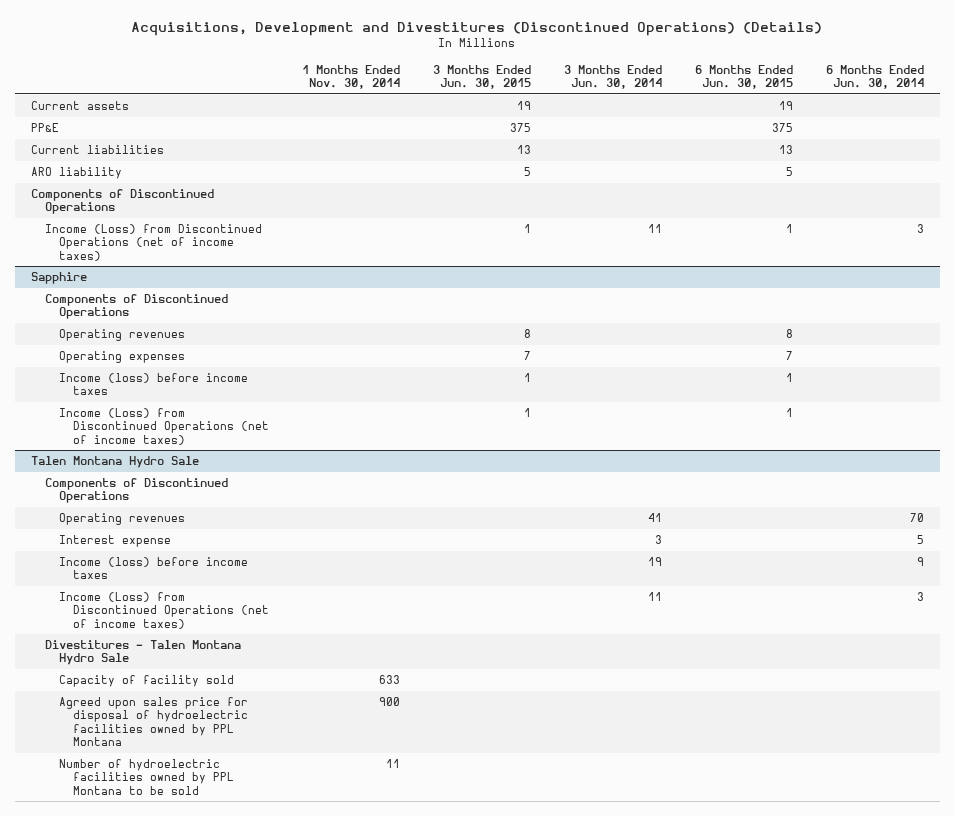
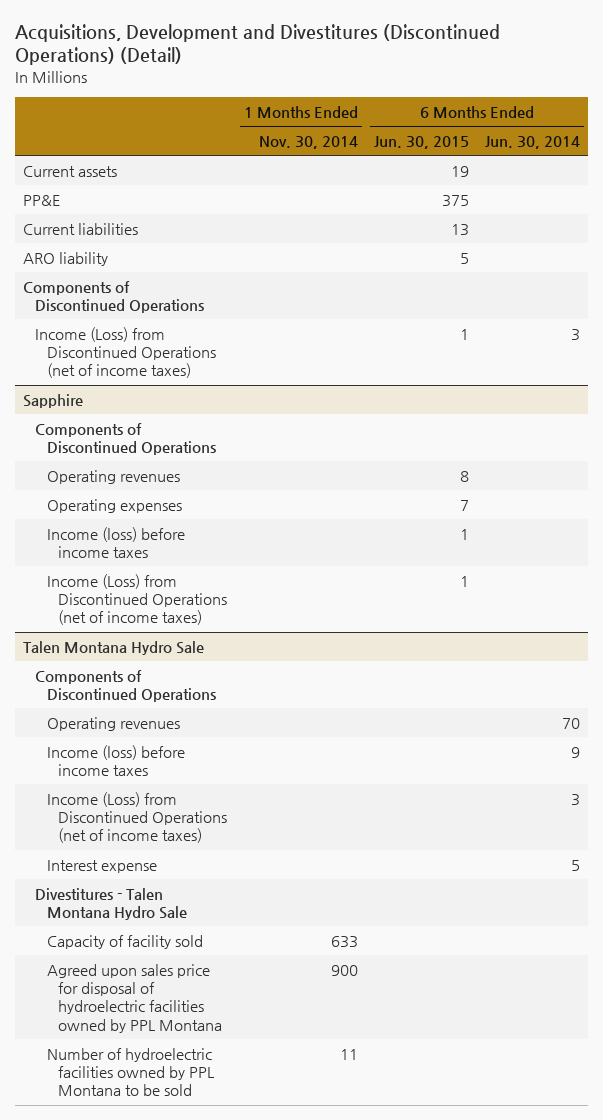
[131,22,823,37] Acquisitions, Development and Divestitures (Discontinued Operations) (Details) -> [14,24,500,66] Acquisitions, Development and Divestitures (Discontinued Operations) (Detail)
[433,64,532,90] 3 Months Ended Jun. 30, 2015 -> none
[563,64,662,90] 3 Months Ended Jun. 30, 2014 -> none
[59,535,172,548] Interest expense -> [46,859,157,873] Interest expense

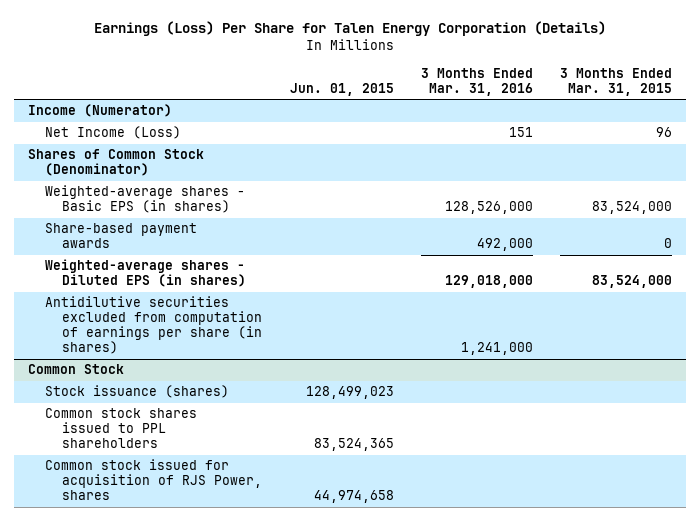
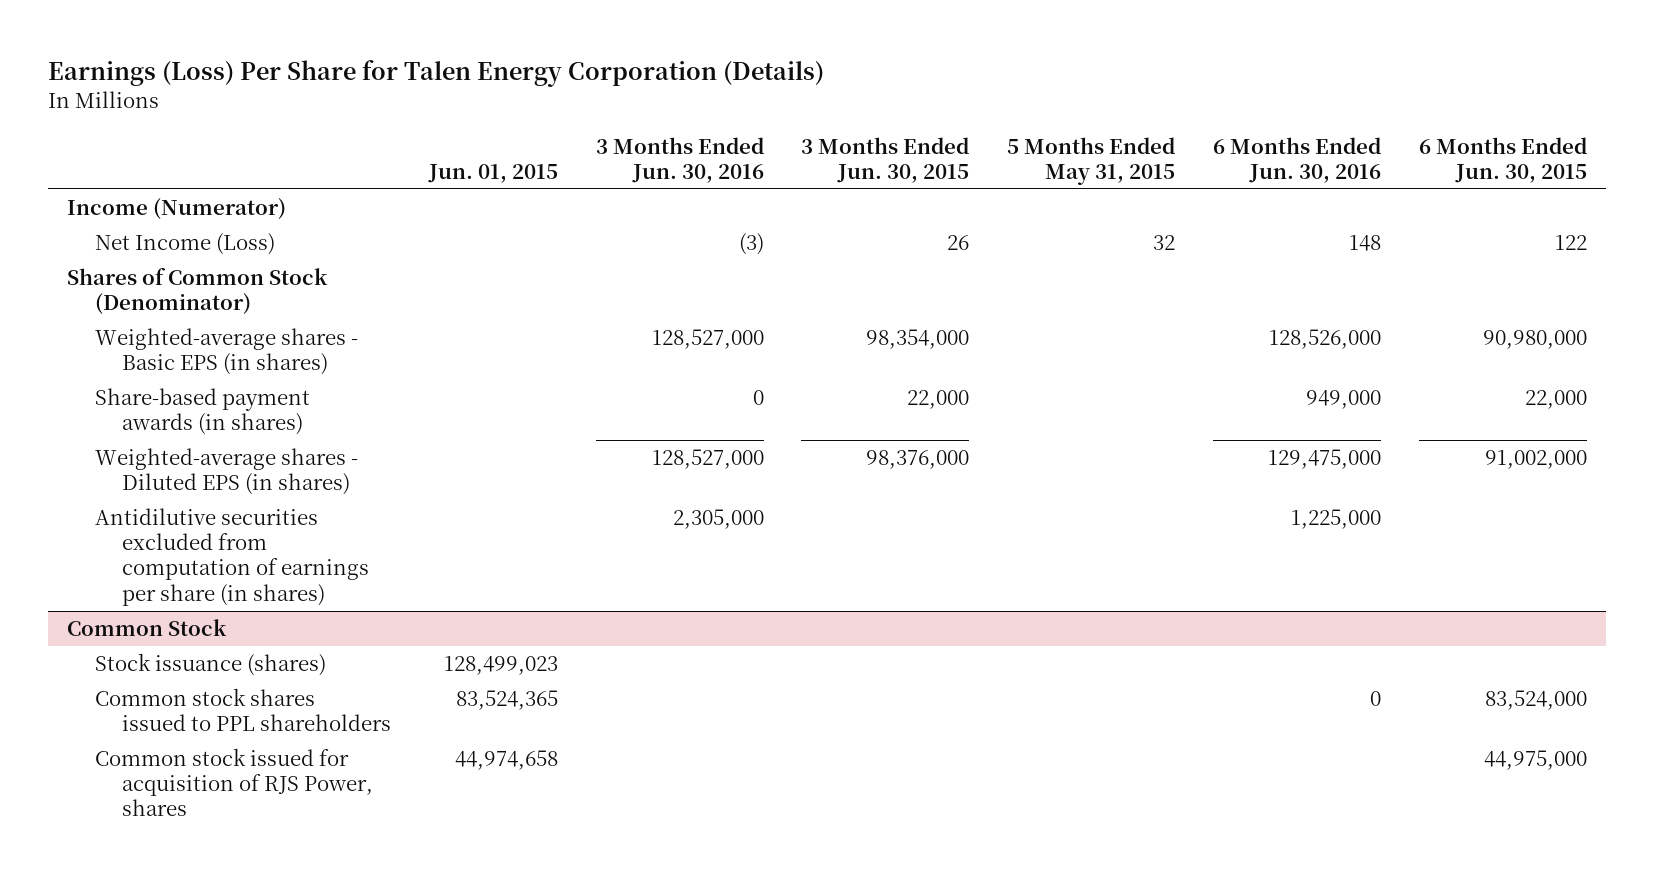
[420,67,533,96] 3 Months Ended Mar. 31, 2016 -> none
[559,67,672,96] 3 Months Ended Mar. 31, 2015 -> none
none -> [595,136,764,183] 3 Months Ended Jun. 30, 2016
none -> [801,136,970,183] 3 Months Ended Jun. 30, 2015
none -> [1007,136,1176,185] 5 Months Ended May 31, 2015
none -> [1213,136,1382,183] 6 Months Ended Jun. 30, 2016
none -> [1418,136,1587,183] 6 Months Ended Jun. 30, 2015
[45,223,198,249] Share-based payment awards -> [94,388,310,436] Share-based payment awards (in shares)

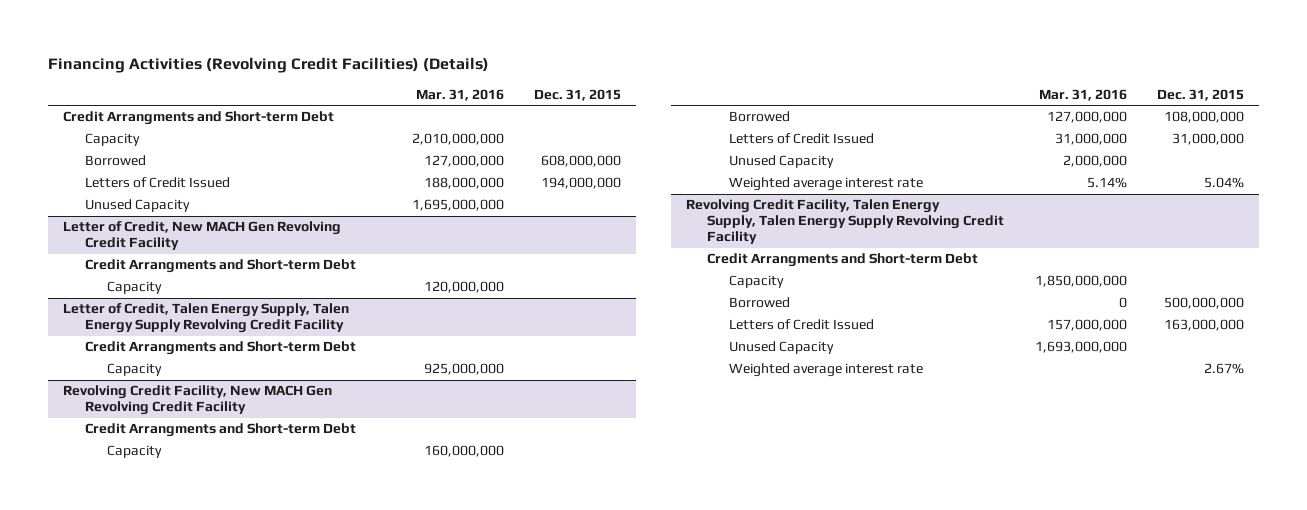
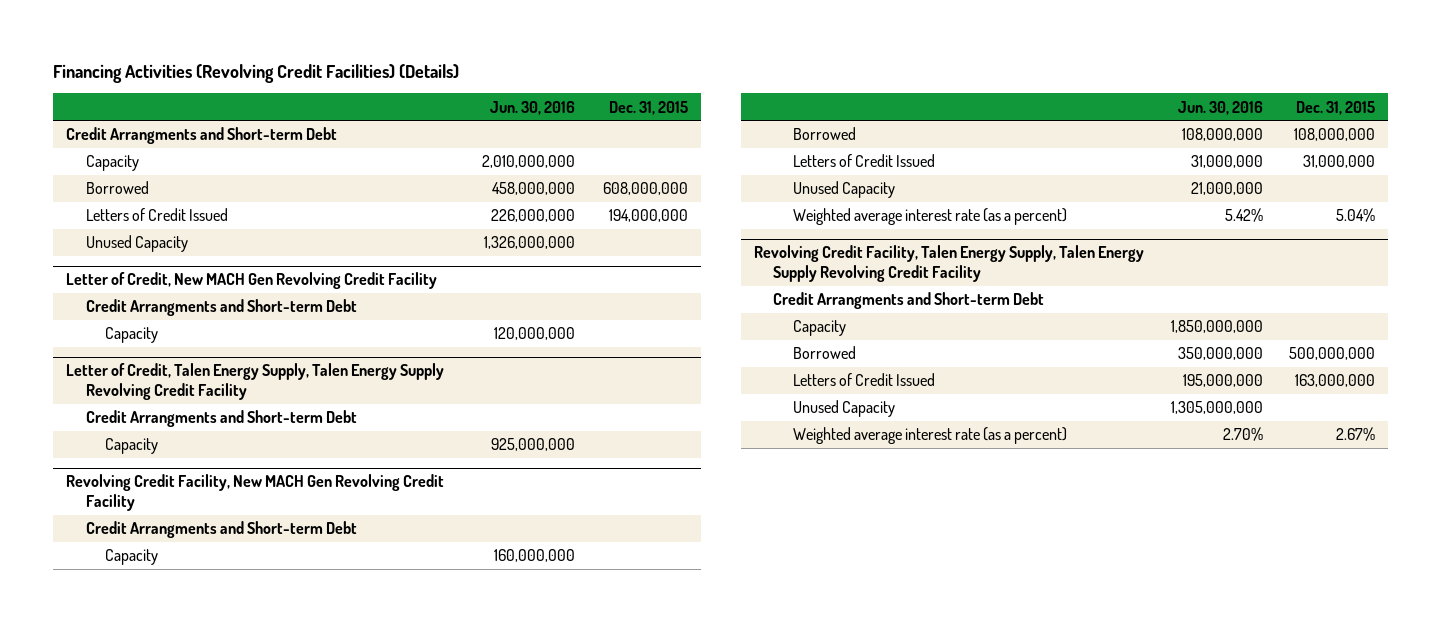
[415,88,504,101] Mar. 31, 2016 -> none
none -> [490,100,576,115] Jun. 30, 2016
[729,177,924,192] Weighted average interest rate -> [792,208,1067,226] Weighted average interest rate (as a percent)
[729,363,924,378] Weighted average interest rate -> [792,427,1067,445] Weighted average interest rate (as a percent)

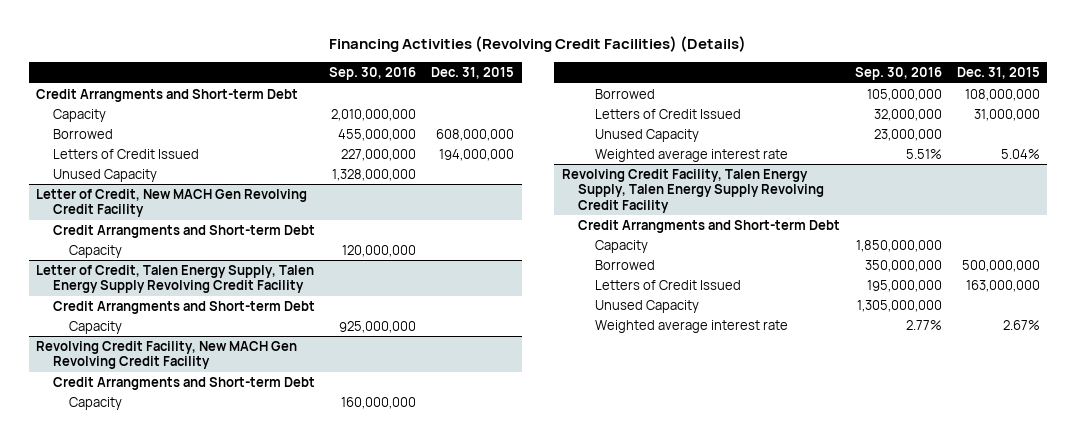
[490,100,576,115] Jun. 30, 2016 -> none
none -> [329,67,417,81] Sep. 30, 2016
[792,208,1067,226] Weighted average interest rate (as a percent) -> [594,148,788,162] Weighted average interest rate
[792,427,1067,445] Weighted average interest rate (as a percent) -> [594,319,788,333] Weighted average interest rate

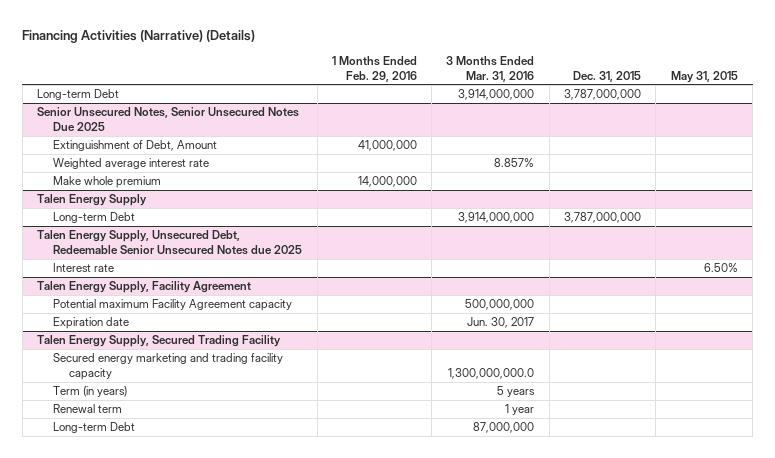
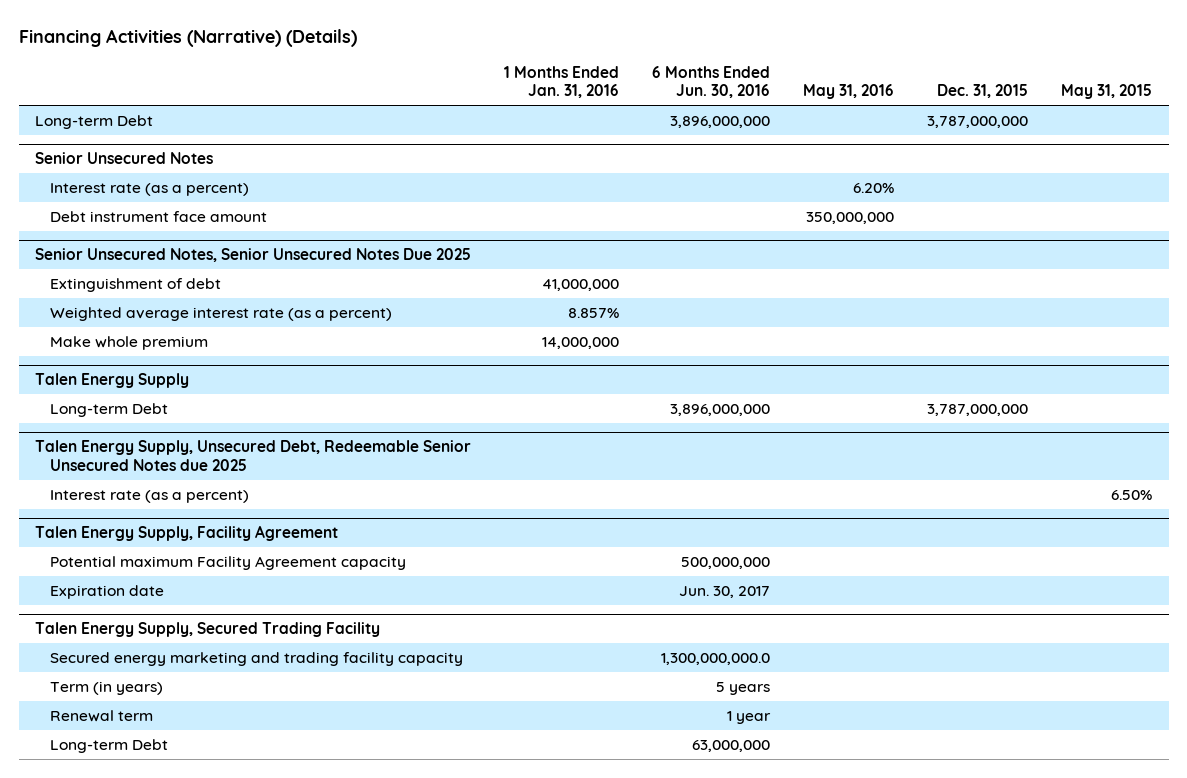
[331,55,417,82] 1 Months Ended Feb. 29, 2016 -> none
[446,55,535,82] 3 Months Ended Mar. 31, 2016 -> none
none -> [504,66,620,99] 1 Months Ended Jan. 31, 2016
none -> [652,66,771,99] 6 Months Ended Jun. 30, 2016
none -> [803,84,895,100] May 31, 2016
none -> [35,152,214,165] Senior Unsecured Notes
none -> [49,182,249,196] Interest rate (as a percent)
none -> [49,210,267,222] Debt instrument face amount
[53,140,218,152] Extinguishment of Debt, Amount -> [49,277,221,292] Extinguishment of debt
[53,158,210,170] Weighted average interest rate -> [49,306,392,321] Weighted average interest rate (as a percent)
[53,263,115,273] Interest rate -> [49,489,249,503] Interest rate (as a percent)

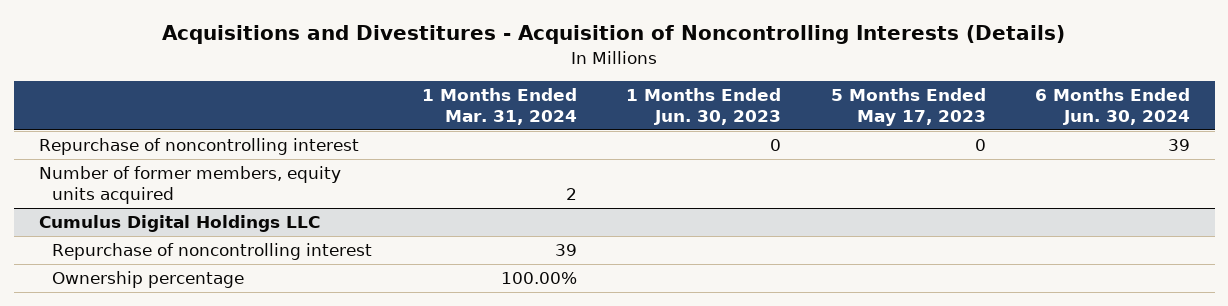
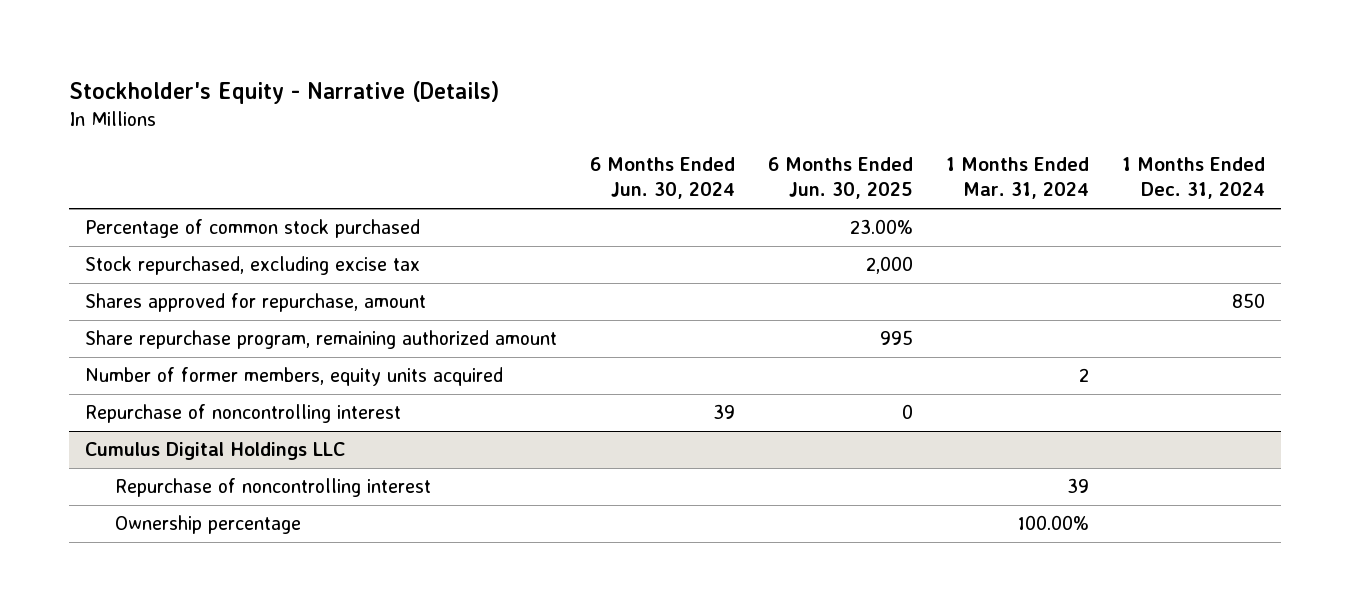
[162,25,1066,45] Acquisitions and Divestitures - Acquisition of Noncontrolling Interests (Details) -> [68,81,499,105] Stockholder's Equity - Narrative (Details)
[626,87,782,125] 1 Months Ended Jun. 30, 2023 -> none
[830,87,986,126] 5 Months Ended May 17, 2023 -> none
none -> [767,156,913,200] 6 Months Ended Jun. 30, 2025
none -> [1121,156,1265,200] 1 Months Ended Dec. 31, 2024
none -> [84,219,420,239] Percentage of common stock purchased
none -> [84,256,420,276] Stock repurchased, excluding excise tax
none -> [84,293,426,313] Shares approved for repurchase, amount
none -> [84,330,557,350] Share repurchase program, remaining authorized amount
[38,138,359,156] Repurchase of noncontrolling interest -> [84,404,401,424] Repurchase of noncontrolling interest

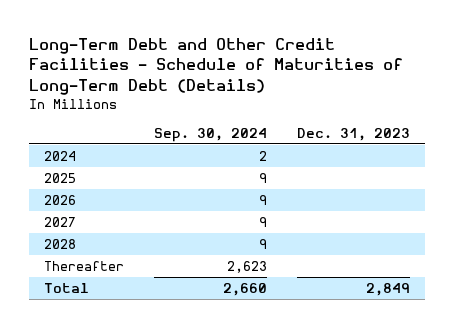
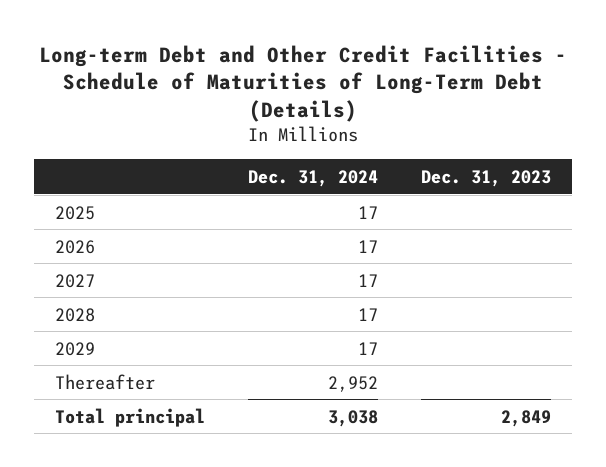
[29,37,404,95] Long-Term Debt and Other Credit Facilities - Schedule of Maturities of Long-Term Debt (Details) -> [39,44,568,123] Long-term Debt and Other Credit Facilities - Schedule of Maturities of Long-Term Debt (Details)
[154,127,268,142] Sep. 30, 2024 -> none
none -> [248,169,379,187] Dec. 31, 2024
[44,150,77,161] 2024 -> none
none -> [55,341,96,356] 2029
[44,282,90,293] Total -> [55,407,206,427] Total principal

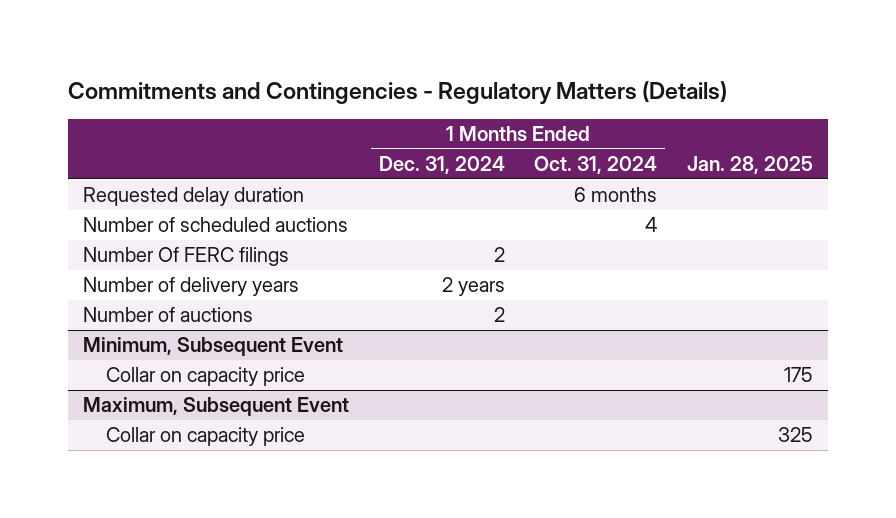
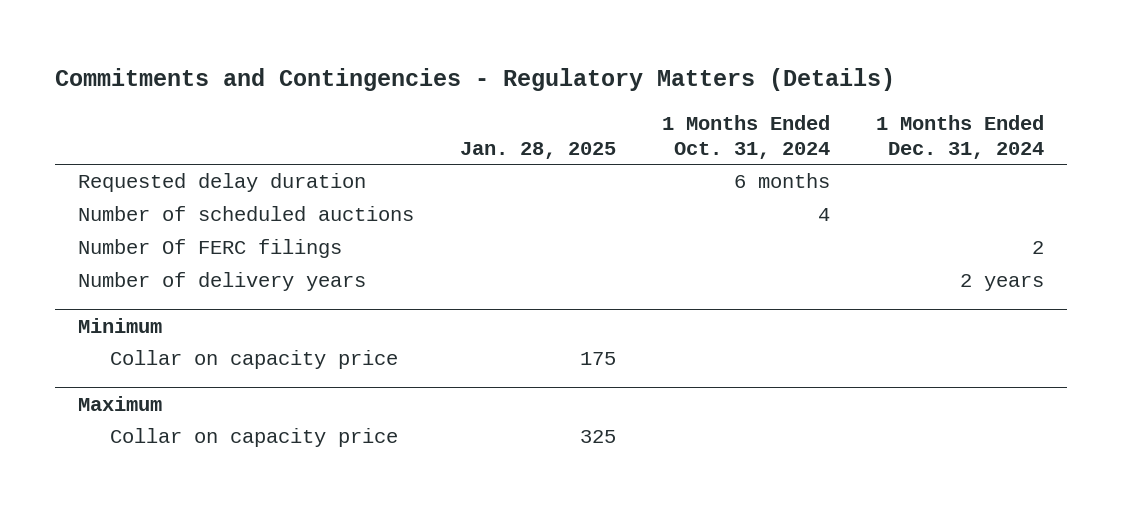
[83,307,254,323] Number of auctions -> none
[83,337,344,357] Minimum, Subsequent Event -> [77,317,162,333] Minimum
[83,397,350,417] Maximum, Subsequent Event -> [77,395,162,411] Maximum

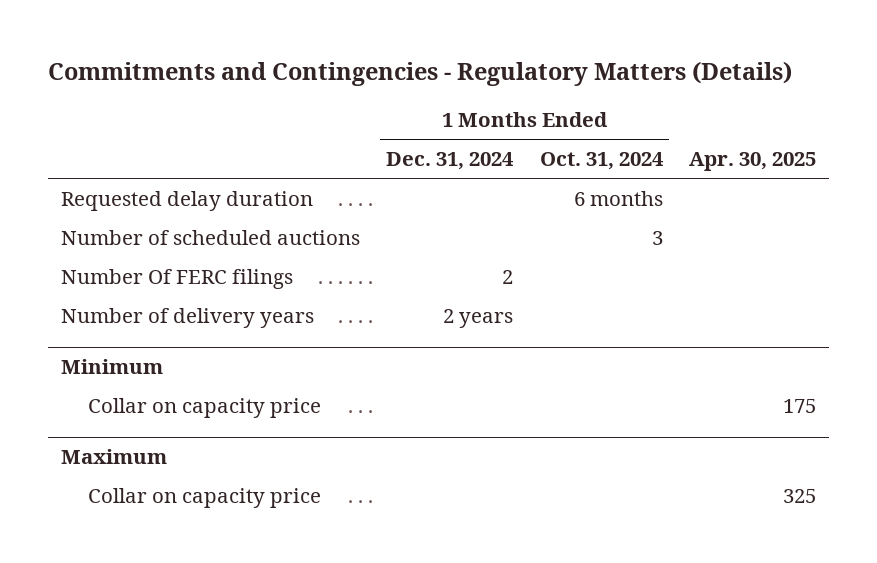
[459,141,616,159] Jan. 28, 2025 -> none
none -> [689,152,817,172] Apr. 30, 2025
[817,208,830,222] 4 -> [651,230,663,245] 3

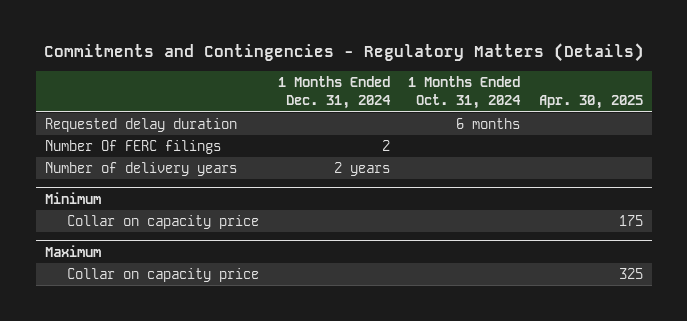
[60,229,360,245] Number of scheduled auctions -> none

